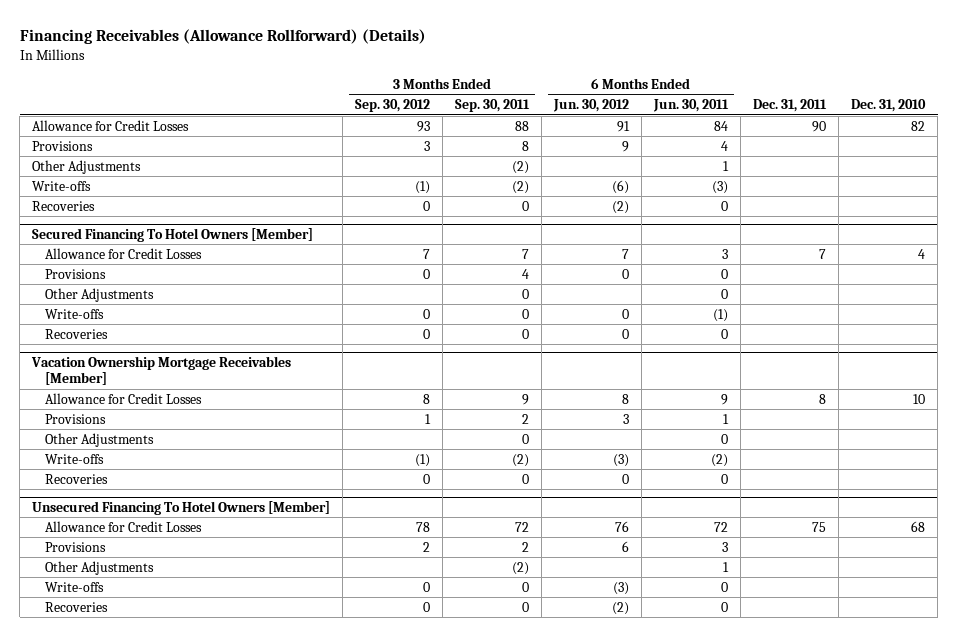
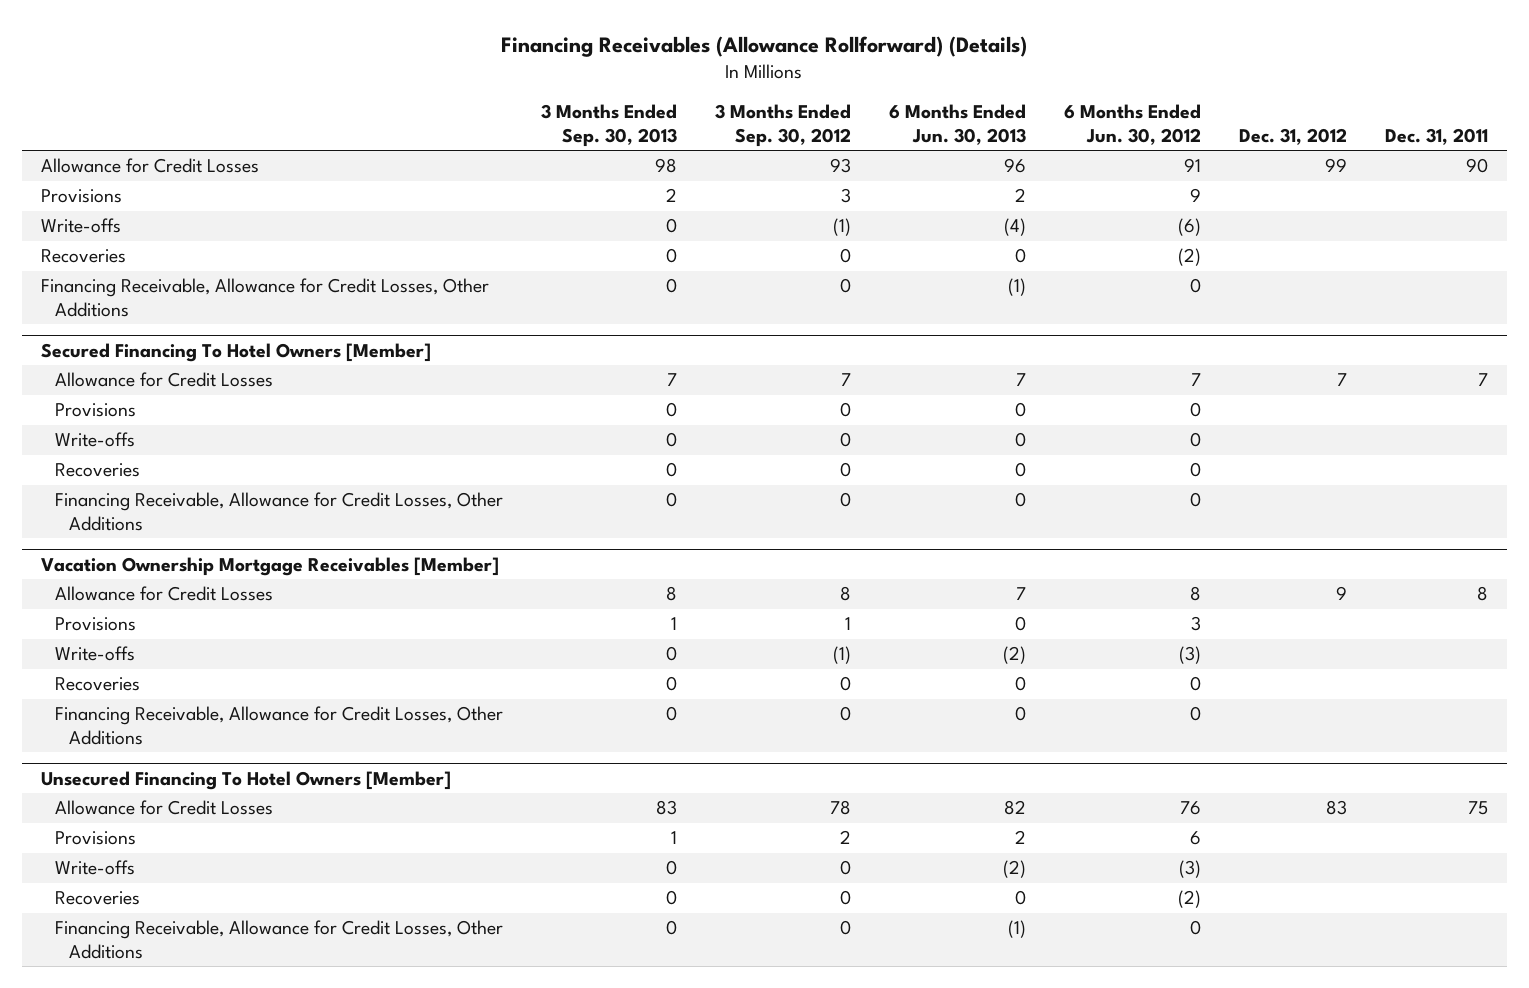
[455,99,531,113] Sep. 30, 2011 -> none
[653,99,730,113] Jun. 30, 2011 -> none
[851,99,927,113] Dec. 31, 2010 -> none
none -> [541,104,678,147] 3 Months Ended Sep. 30, 2013
none -> [889,104,1027,145] 6 Months Ended Jun. 30, 2013
none -> [1239,127,1348,145] Dec. 31, 2012
[32,159,142,174] Other Adjustments -> none
none -> [40,278,489,317] Financing Receivable, Allowance for Credit Losses, Other Additions
[44,287,154,302] Other Adjustments -> none
none -> [55,492,504,531] Financing Receivable, Allowance for Credit Losses, Other Additions
[44,432,154,447] Other Adjustments -> none
none -> [55,706,504,745] Financing Receivable, Allowance for Credit Losses, Other Additions
[44,560,154,575] Other Adjustments -> none
none -> [55,920,504,959] Financing Receivable, Allowance for Credit Losses, Other Additions

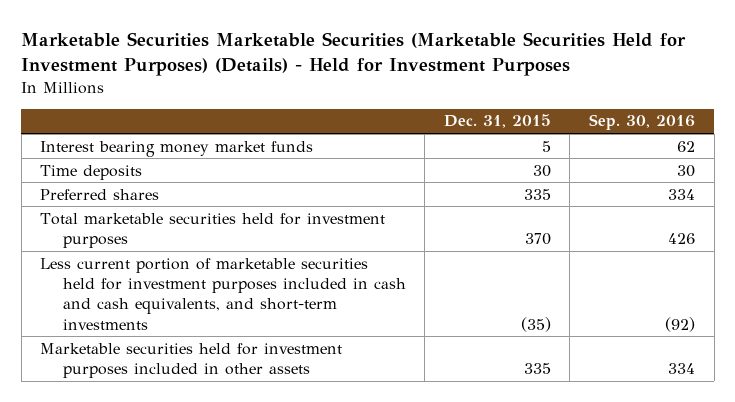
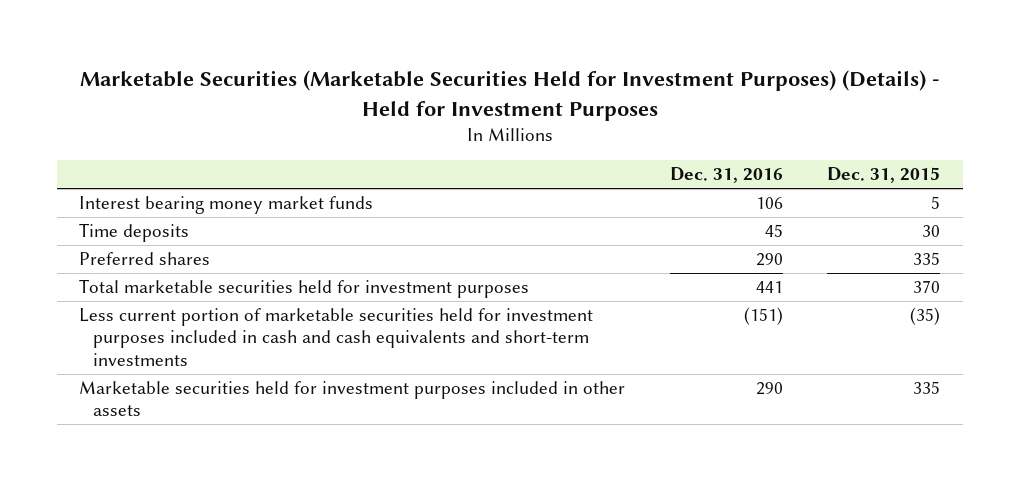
[21,31,687,76] Marketable Securities Marketable Securities (Marketable Securities Held for Investment Purposes) (Details) - Held for Investment Purposes -> [79,70,940,121] Marketable Securities (Marketable Securities Held for Investment Purposes) (Details) - Held for Investment Purposes
[588,114,695,131] Sep. 30, 2016 -> none
none -> [669,167,783,184] Dec. 31, 2016
[40,257,406,330] Less current portion of marketable securities held for investment purposes included in cash and cash equivalents, and short-term investments -> [79,308,594,366] Less current portion of marketable securities held for investment purposes included in cash and cash equivalents and short-term investments

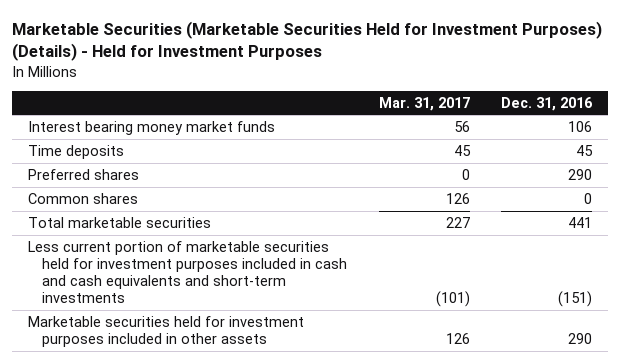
[827,167,941,184] Dec. 31, 2015 -> none
none -> [378,96,470,111] Mar. 31, 2017
none -> [27,192,138,204] Common shares
[79,279,530,299] Total marketable securities held for investment purposes -> [27,216,211,228] Total marketable securities

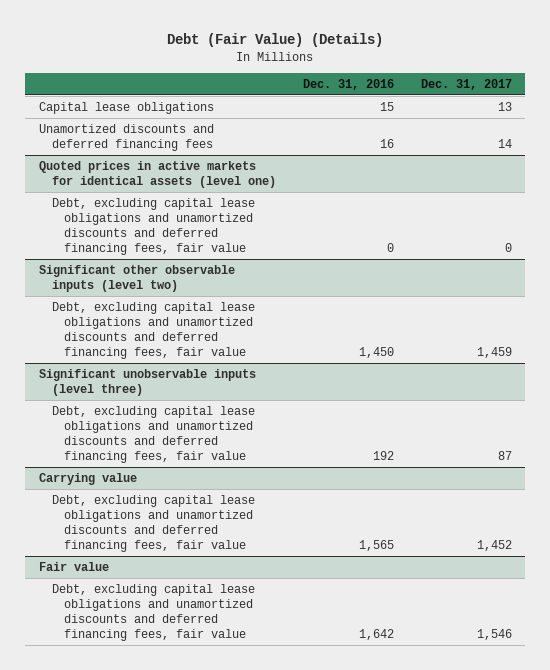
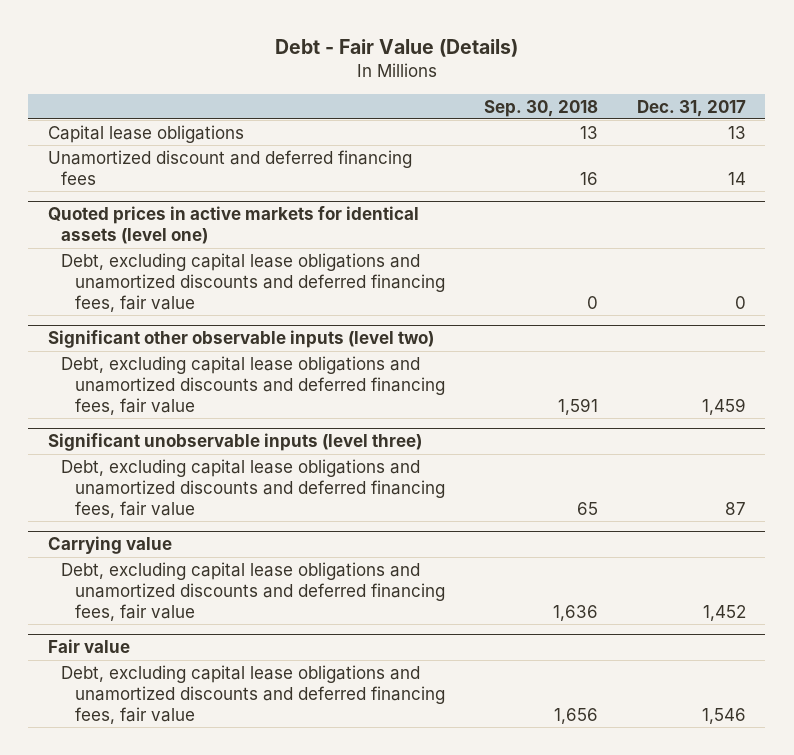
[167,33,384,48] Debt (Fair Value) (Details) -> [274,39,518,58] Debt - Fair Value (Details)
[302,78,394,90] Dec. 31, 2016 -> none
none -> [483,99,598,117] Sep. 30, 2018
[38,123,214,152] Unamortized discounts and deferred financing fees -> [47,149,412,185] Unamortized discount and deferred financing fees

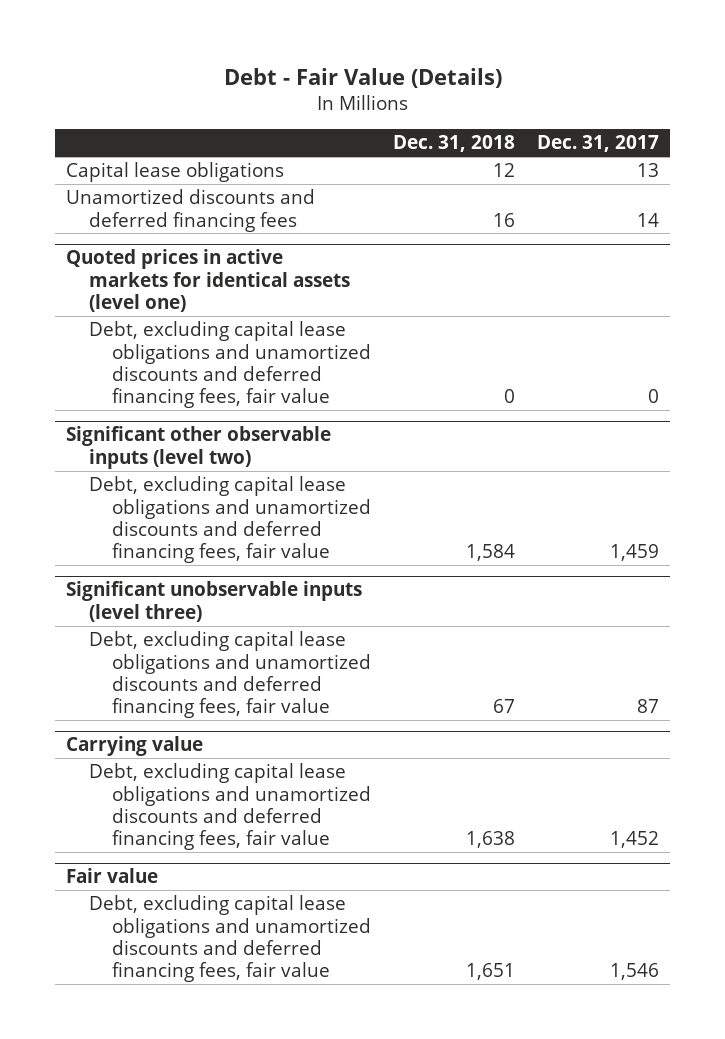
[483,99,598,117] Sep. 30, 2018 -> none
none -> [393,135,516,153] Dec. 31, 2018
[47,149,412,185] Unamortized discount and deferred financing fees -> [66,189,316,232] Unamortized discounts and deferred financing fees

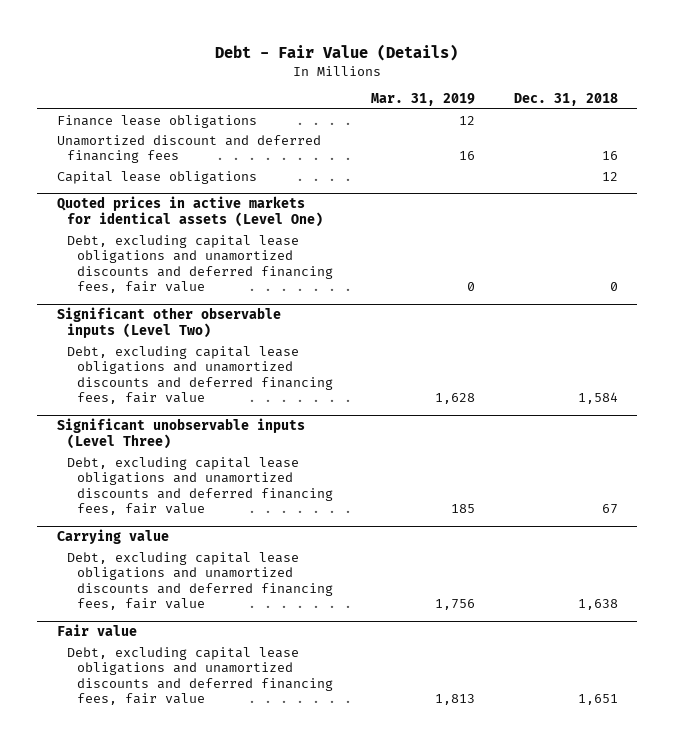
[537,135,660,153] Dec. 31, 2017 -> none
none -> [371,93,476,107] Mar. 31, 2019
none -> [56,114,257,128] Finance lease obligations
none -> [56,134,321,164] Unamortized discount and deferred financing fees
[66,189,316,232] Unamortized discounts and deferred financing fees -> none
[66,249,351,312] Quoted prices in active markets for identical assets (level one) -> [56,196,323,228] Quoted prices in active markets for identical assets (Level One)
[66,426,332,469] Significant other observable inputs (level two) -> [56,307,281,339] Significant other observable inputs (Level Two)
[66,581,363,622] Significant unobservable inputs (level three) -> [56,418,305,450] Significant unobservable inputs (Level Three)

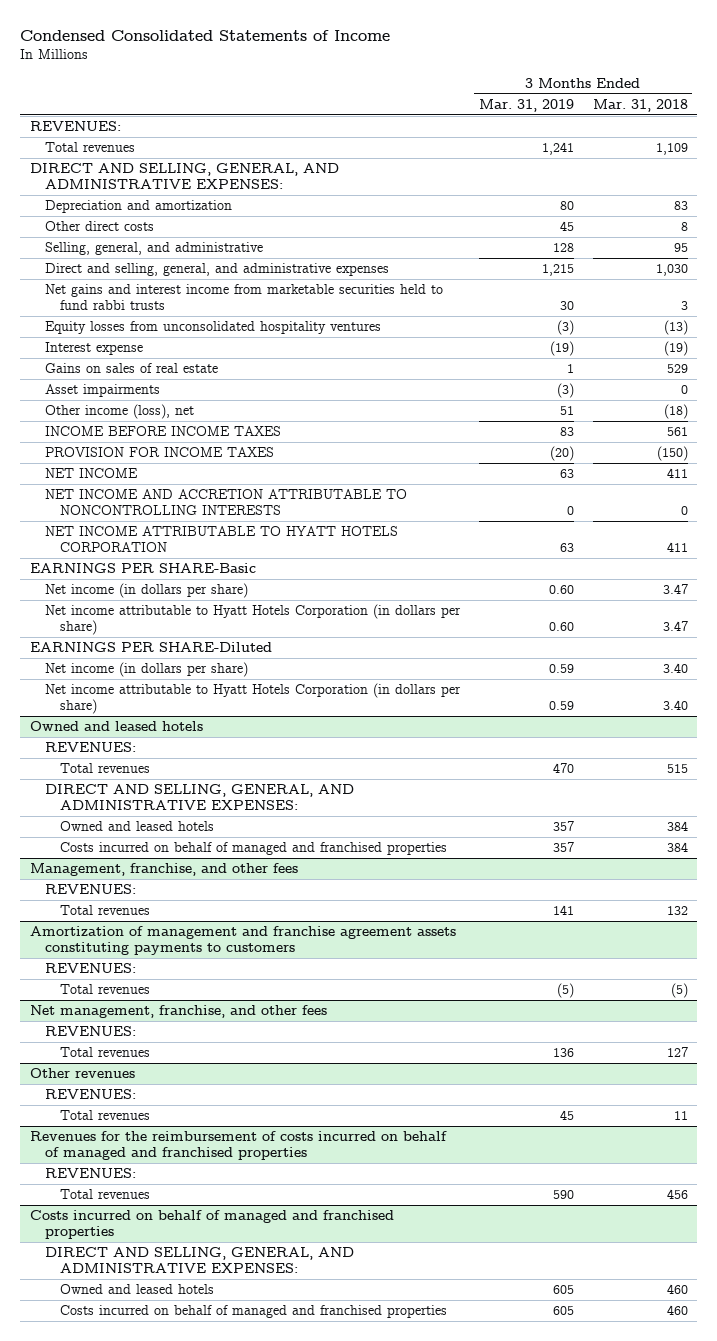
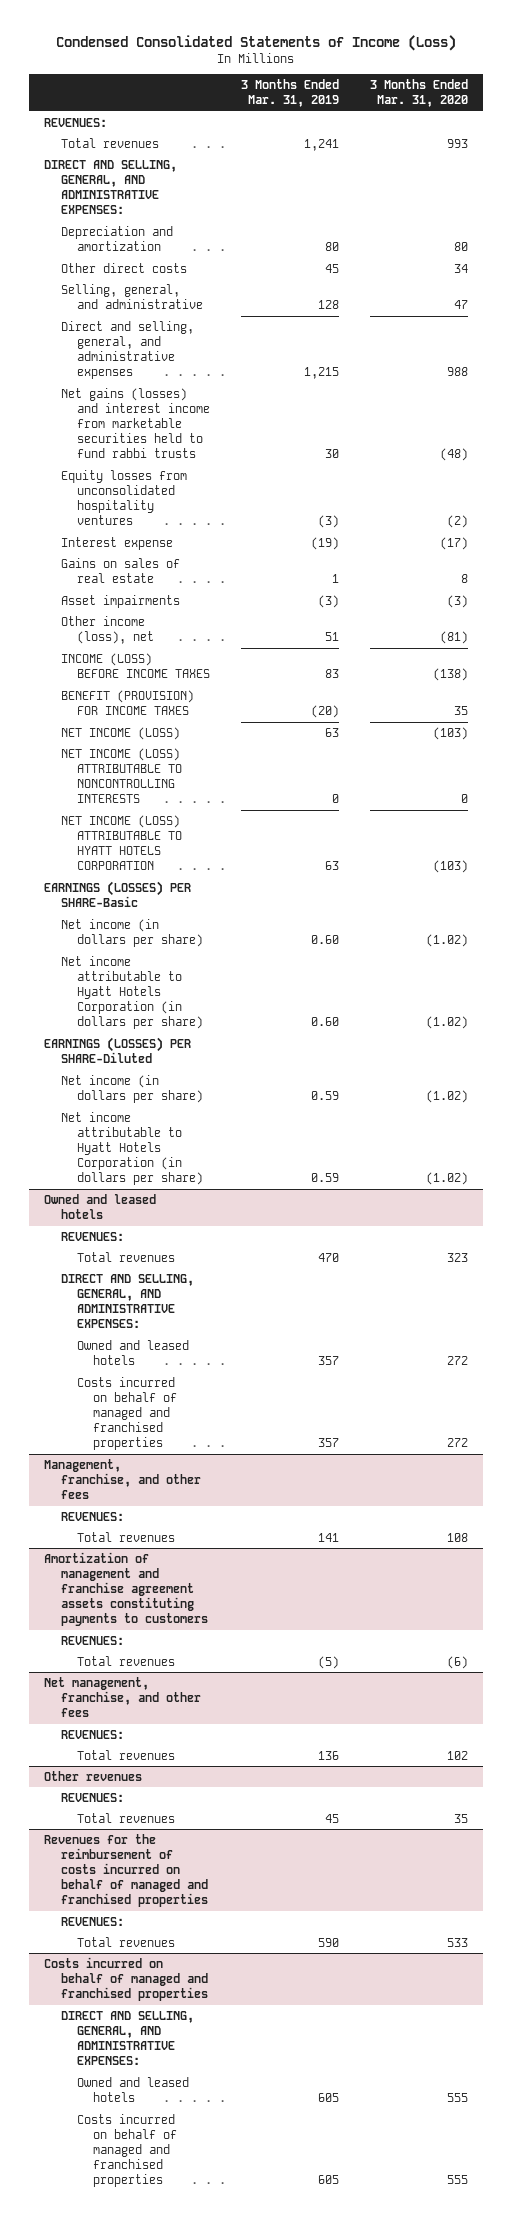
[20,30,391,42] Condensed Consolidated Statements of Income -> [56,35,457,52] Condensed Consolidated Statements of Income (Loss)
[592,98,688,112] Mar. 31, 2018 -> none
none -> [369,79,468,108] 3 Months Ended Mar. 31, 2020
[44,284,443,310] Net gains and interest income from marketable securities held to fund rabbi trusts -> [60,387,211,459] Net gains (losses) and interest income from marketable securities held to fund rabbi trusts
[44,426,281,437] INCOME BEFORE INCOME TAXES -> [60,652,211,678] INCOME (LOSS) BEFORE INCOME TAXES
[44,447,274,458] PROVISION FOR INCOME TAXES -> [60,689,194,715] BENEFIT (PROVISION) FOR INCOME TAXES
[44,468,138,479] NET INCOME -> [60,726,180,740] NET INCOME (LOSS)
[44,489,407,515] NET INCOME AND ACCRETION ATTRIBUTABLE TO NONCONTROLLING INTERESTS -> [60,747,183,804] NET INCOME (LOSS) ATTRIBUTABLE TO NONCONTROLLING INTERESTS
[44,526,398,552] NET INCOME ATTRIBUTABLE TO HYATT HOTELS CORPORATION -> [60,814,183,871] NET INCOME (LOSS) ATTRIBUTABLE TO HYATT HOTELS CORPORATION
[29,563,256,574] EARNINGS PER SHARE-Basic -> [44,880,192,907] EARNINGS (LOSSES) PER SHARE-Basic
[29,642,272,653] EARNINGS PER SHARE-Diluted -> [44,1036,192,1063] EARNINGS (LOSSES) PER SHARE-Diluted

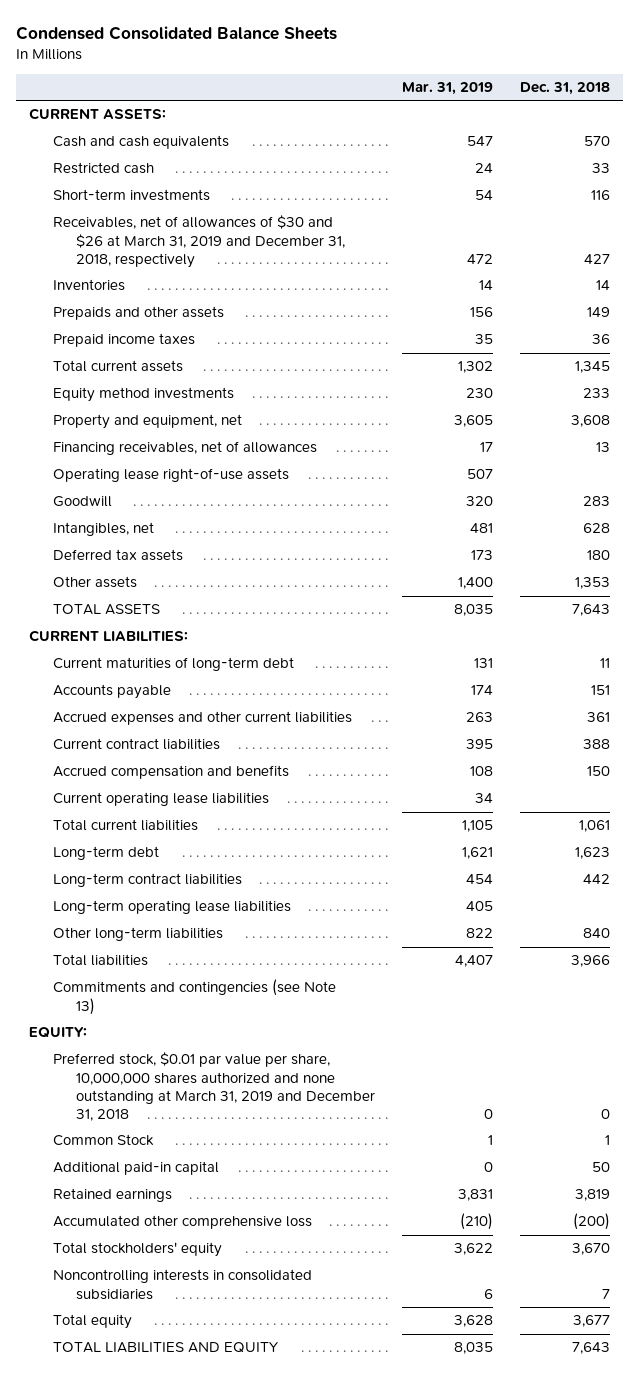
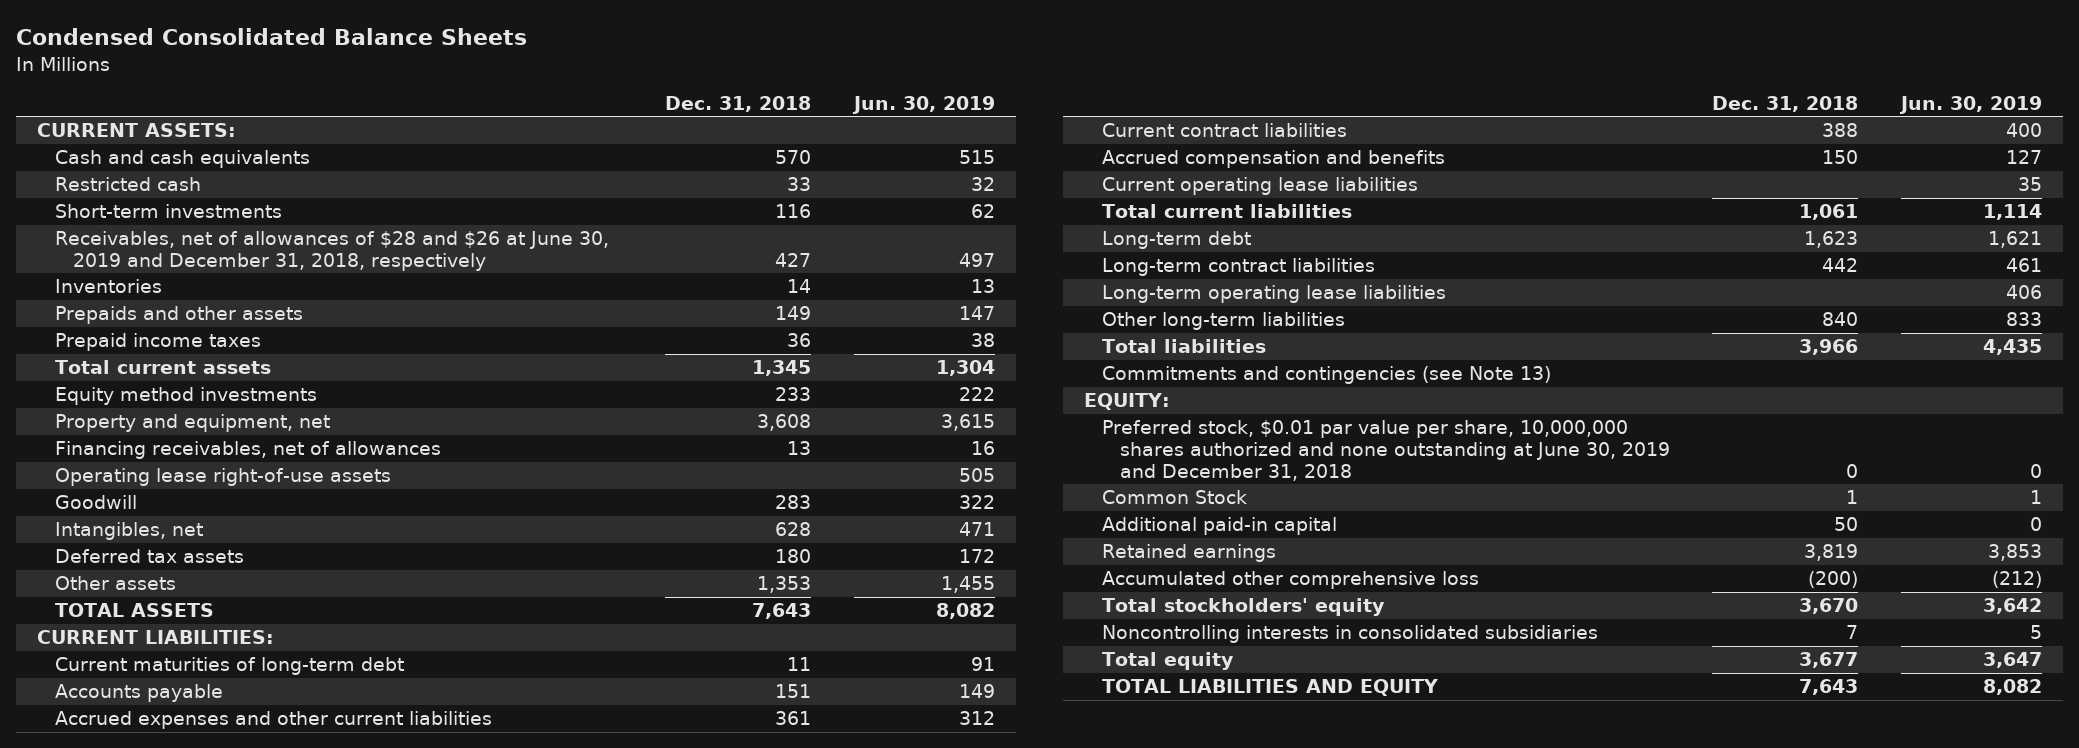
[401,81,493,95] Mar. 31, 2019 -> none
none -> [851,95,995,114] Jun. 30, 2019
[52,215,346,268] Receivables, net of allowances of $30 and $26 at March 31, 2019 and December 31, 2018, respectively -> [54,231,609,272] Receivables, net of allowances of $28 and $26 at June 30, 2019 and December 31, 2018, respectively
[52,1052,376,1121] Preferred stock, $0.01 par value per share, 10,000,000 shares authorized and none outstanding at March 31, 2019 and December 31, 2018 -> [1102,420,1670,482] Preferred stock, $0.01 par value per share, 10,000,000 shares authorized and none outstanding at June 30, 2019 and December 31, 2018

